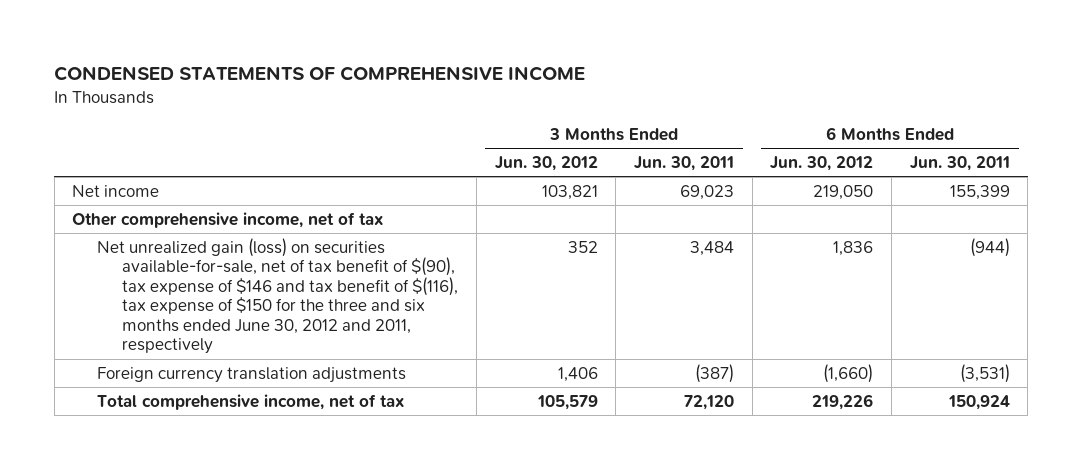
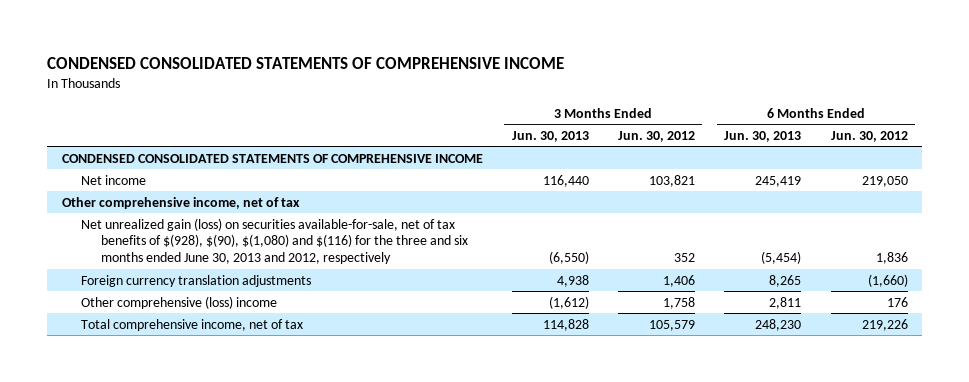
[54,66,586,82] CONDENSED STATEMENTS OF COMPREHENSIVE INCOME -> [46,56,564,69] CONDENSED CONSOLIDATED STATEMENTS OF COMPREHENSIVE INCOME
[633,156,734,172] Jun. 30, 2011 -> none
[909,156,1010,172] Jun. 30, 2011 -> none
none -> [511,130,589,142] Jun. 30, 2013
none -> [724,130,802,142] Jun. 30, 2013
none -> [61,153,483,163] CONDENSED CONSOLIDATED STATEMENTS OF COMPREHENSIVE INCOME
[97,237,459,355] Net unrealized gain (loss) on securities available-for-sale, net of tax benefit of $(90), tax expense of $146 and tax benefit of $(116), tax expense of $150 for the three and six months ended June 30, 2012 and 2011, respectively -> [81,217,468,265] Net unrealized gain (loss) on securities available-for-sale, net of tax benefits of $(928), $(90), $(1,080) and $(116) for the three and six months ended June 30, 2013 and 2012, respectively
none -> [81,295,278,309] Other comprehensive (loss) income

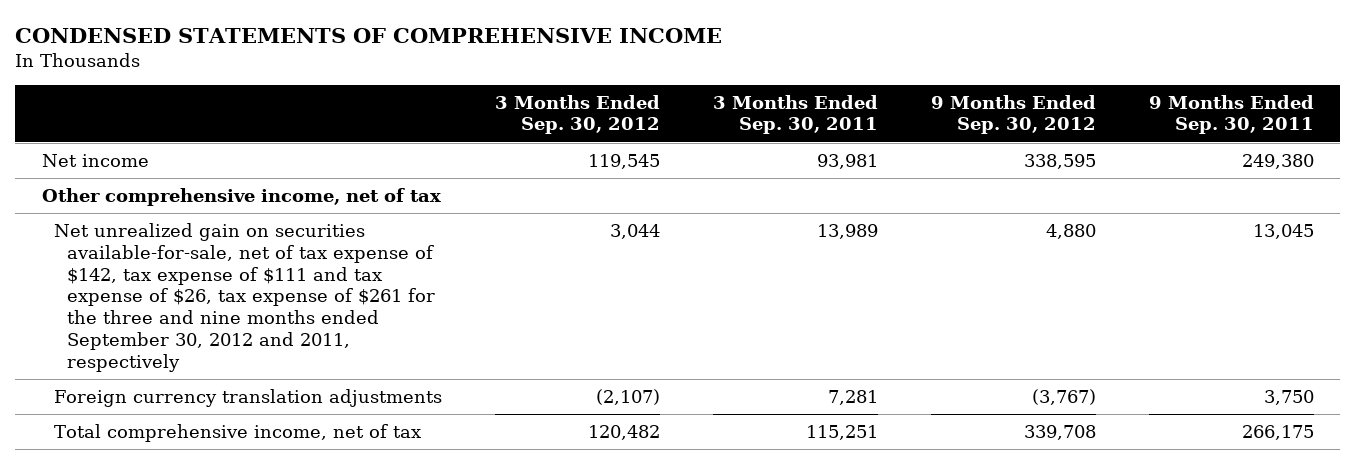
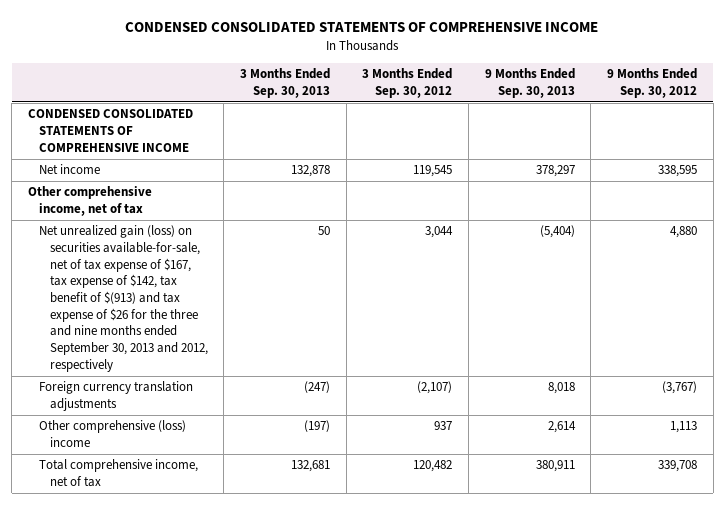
[15,27,723,43] CONDENSED STATEMENTS OF COMPREHENSIVE INCOME -> [125,21,599,32] CONDENSED CONSOLIDATED STATEMENTS OF COMPREHENSIVE INCOME
[713,94,879,135] 3 Months Ended Sep. 30, 2011 -> none
[1148,94,1314,135] 9 Months Ended Sep. 30, 2011 -> none
none -> [240,68,331,98] 3 Months Ended Sep. 30, 2013
none -> [484,68,575,98] 9 Months Ended Sep. 30, 2013
none -> [27,109,193,152] CONDENSED CONSOLIDATED STATEMENTS OF COMPREHENSIVE INCOME
[54,223,435,372] Net unrealized gain on securities available-for-sale, net of tax expense of $142, tax expense of $111 and tax expense of $26, tax expense of $261 for the three and nine months ended September 30, 2012 and 2011, respectively -> [38,225,208,372] Net unrealized gain (loss) on securities available-for-sale, net of tax expense of $167, tax expense of $142, tax benefit of $(913) and tax expense of $26 for the three and nine months ended September 30, 2013 and 2012, respectively
none -> [38,420,186,448] Other comprehensive (loss) income

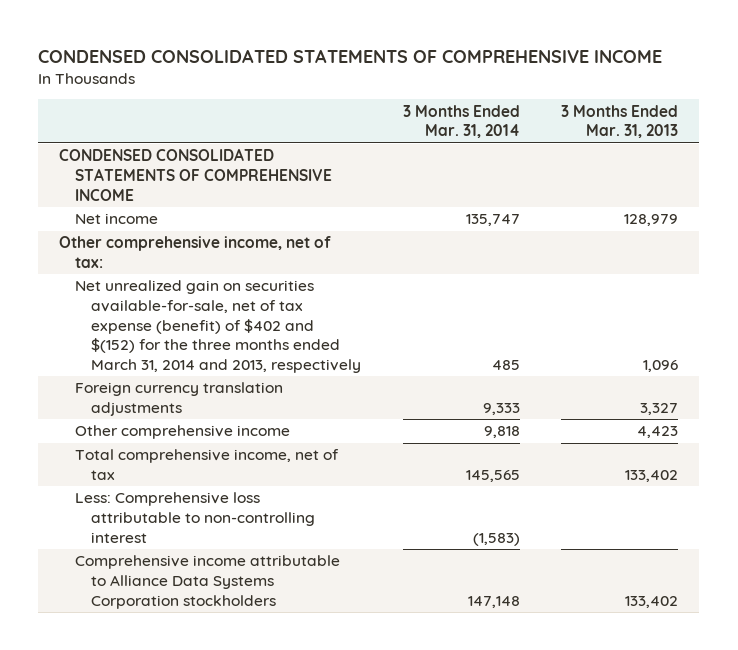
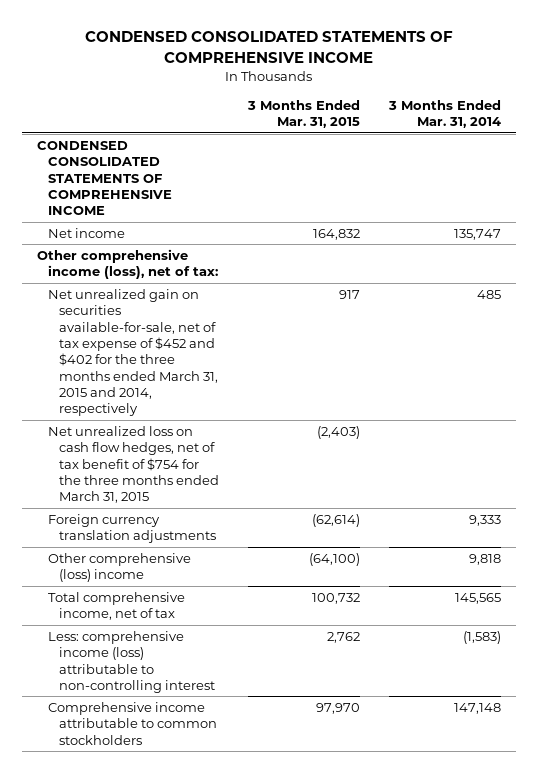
[561,104,679,139] 3 Months Ended Mar. 31, 2013 -> none
none -> [247,99,361,129] 3 Months Ended Mar. 31, 2015
[59,236,332,269] Other comprehensive income, net of tax: -> [36,248,218,280] Other comprehensive income (loss), net of tax:
[75,280,362,374] Net unrealized gain on securities available-for-sale, net of tax expense (benefit) of $402 and $(152) for the three months ended March 31, 2014 and 2013, respectively -> [47,288,218,417] Net unrealized gain on securities available-for-sale, net of tax expense of $452 and $402 for the three months ended March 31, 2015 and 2014, respectively
none -> [47,425,219,504] Net unrealized loss on cash flow hedges, net of tax benefit of $754 for the three months ended March 31, 2015
[75,425,291,440] Other comprehensive income -> [47,552,191,583] Other comprehensive (loss) income
[75,492,316,543] Less: Comprehensive loss attributable to non-controlling interest -> [47,630,215,693] Less: comprehensive income (loss) attributable to non-controlling interest
[75,555,341,609] Comprehensive income attributable to Alliance Data Systems Corporation stockholders -> [47,701,217,745] Comprehensive income attributable to common stockholders

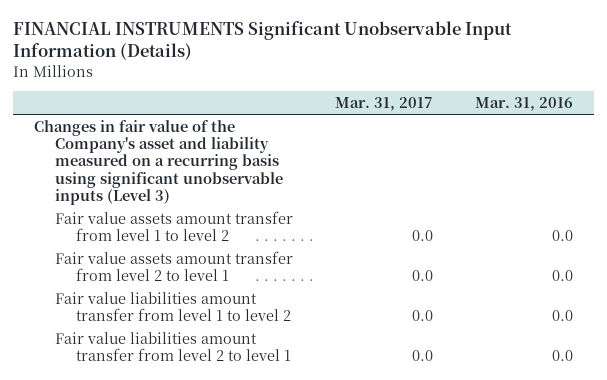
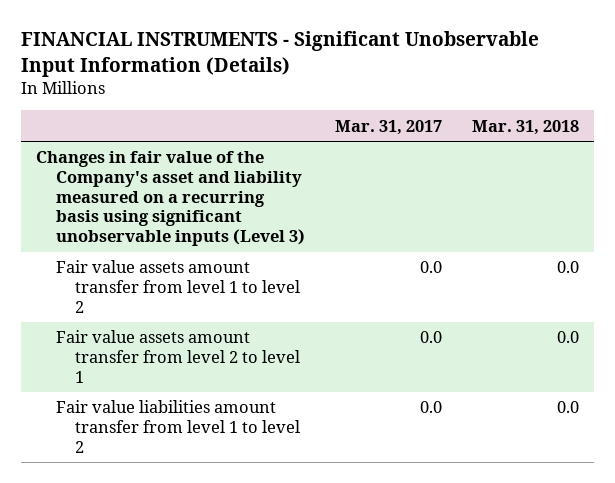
[12,21,512,61] FINANCIAL INSTRUMENTS Significant Unobservable Input Information (Details) -> [20,31,539,77] FINANCIAL INSTRUMENTS - Significant Unobservable Input Information (Details)
[474,96,573,111] Mar. 31, 2016 -> none
none -> [471,119,579,135] Mar. 31, 2018
[55,331,292,362] Fair value liabilities amount transfer from level 2 to level 1 -> none

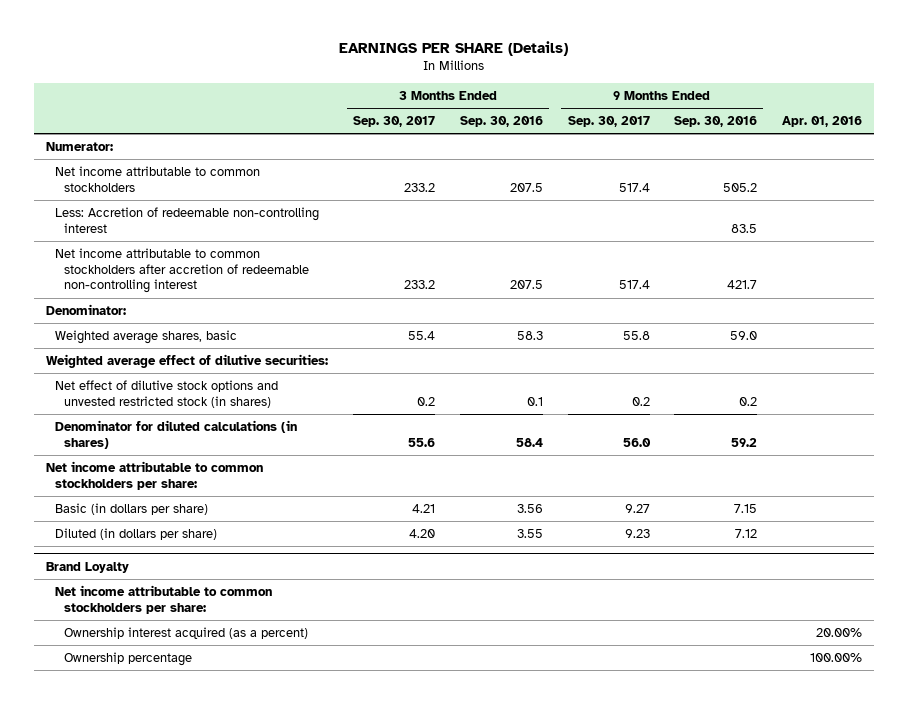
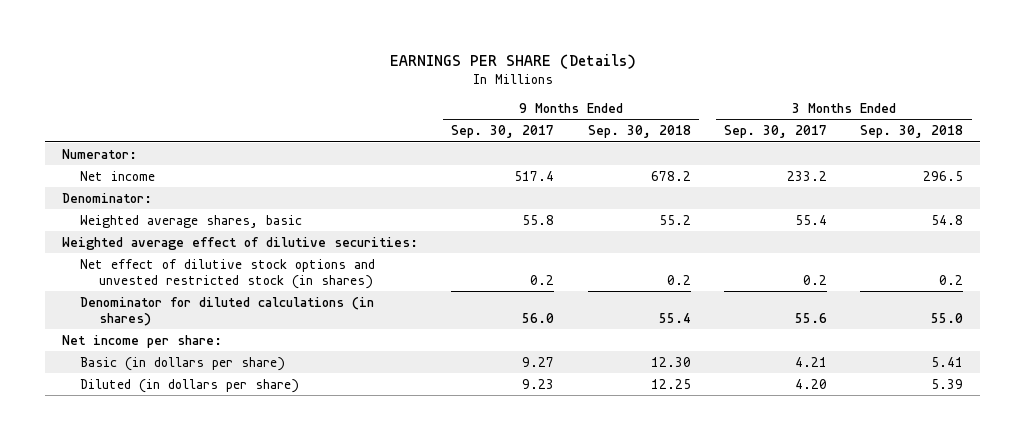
[459,115,543,127] Sep. 30, 2016 -> none
[674,115,758,127] Sep. 30, 2016 -> none
[781,115,862,127] Apr. 01, 2016 -> none
none -> [587,125,691,139] Sep. 30, 2018
none -> [860,125,964,139] Sep. 30, 2018
[55,206,320,233] Less: Accretion of redeemable non-controlling interest -> none
[55,247,309,294] Net income attributable to common stockholders after accretion of redeemable non-controlling interest -> none
[55,165,261,192] Net income attributable to common stockholders -> [80,170,156,181] Net income
[46,460,264,490] Net income attributable to common stockholders per share: -> [61,334,222,348] Net income per share:
[46,561,130,573] Brand Loyalty -> none
[55,584,273,614] Net income attributable to common stockholders per share: -> none
[63,626,308,639] Ownership interest acquired (as a percent) -> none
[63,651,192,666] Ownership percentage -> none

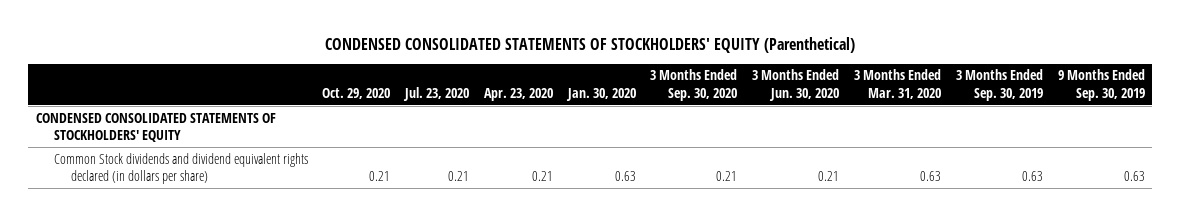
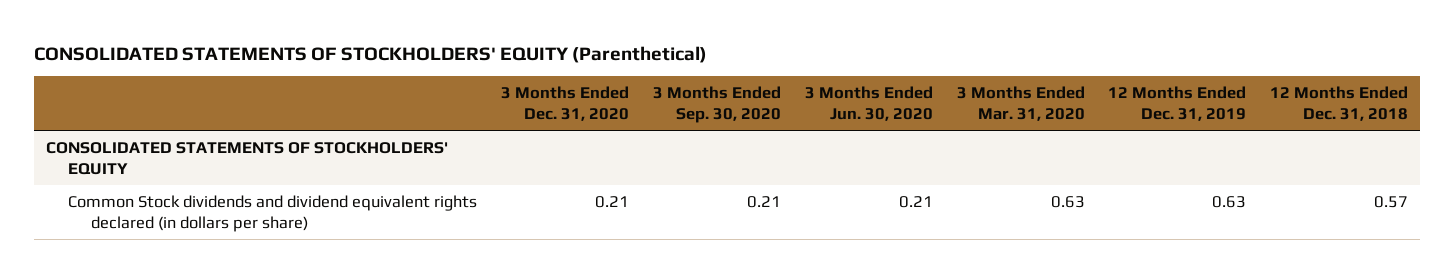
[325,36,856,53] CONDENSED CONSOLIDATED STATEMENTS OF STOCKHOLDERS' EQUITY (Parenthetical) -> [34,45,708,63] CONSOLIDATED STATEMENTS OF STOCKHOLDERS' EQUITY (Parenthetical)
[322,87,391,99] Oct. 29, 2020 -> none
[403,86,470,101] Jul. 23, 2020 -> none
[483,87,553,101] Apr. 23, 2020 -> none
[565,87,636,101] Jan. 30, 2020 -> none
[955,69,1043,101] 3 Months Ended Sep. 30, 2019 -> none
[1057,69,1145,101] 9 Months Ended Sep. 30, 2019 -> none
none -> [501,86,630,122] 3 Months Ended Dec. 31, 2020
none -> [1108,86,1247,122] 12 Months Ended Dec. 31, 2019
none -> [1270,86,1409,122] 12 Months Ended Dec. 31, 2018
[35,112,276,143] CONDENSED CONSOLIDATED STATEMENTS OF STOCKHOLDERS' EQUITY -> [46,141,449,176] CONSOLIDATED STATEMENTS OF STOCKHOLDERS' EQUITY

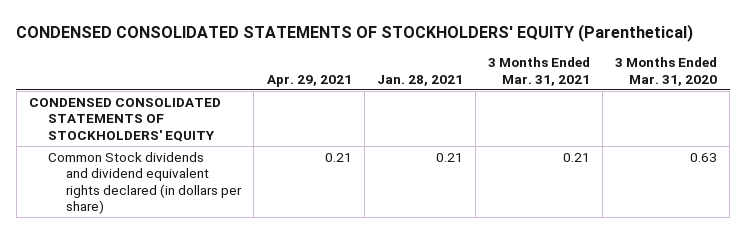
[34,45,708,63] CONSOLIDATED STATEMENTS OF STOCKHOLDERS' EQUITY (Parenthetical) -> [16,23,694,42] CONDENSED CONSOLIDATED STATEMENTS OF STOCKHOLDERS' EQUITY (Parenthetical)
[501,86,630,122] 3 Months Ended Dec. 31, 2020 -> none
[652,86,781,124] 3 Months Ended Sep. 30, 2020 -> none
[804,86,933,122] 3 Months Ended Jun. 30, 2020 -> none
[1108,86,1247,122] 12 Months Ended Dec. 31, 2019 -> none
[1270,86,1409,122] 12 Months Ended Dec. 31, 2018 -> none
none -> [266,74,352,87] Apr. 29, 2021
none -> [376,74,463,86] Jan. 28, 2021
none -> [488,57,591,86] 3 Months Ended Mar. 31, 2021
[46,141,449,176] CONSOLIDATED STATEMENTS OF STOCKHOLDERS' EQUITY -> [28,98,221,142] CONDENSED CONSOLIDATED STATEMENTS OF STOCKHOLDERS' EQUITY

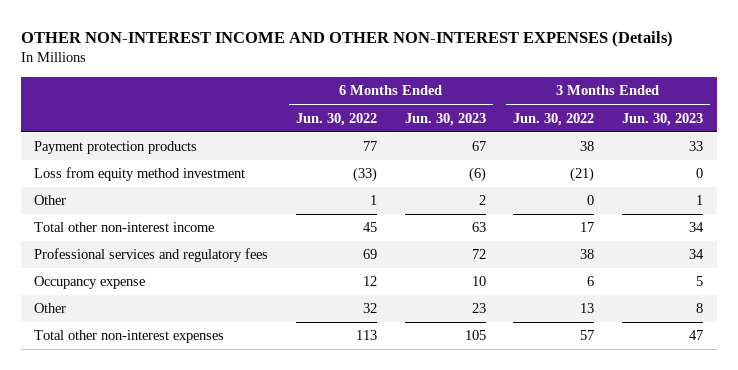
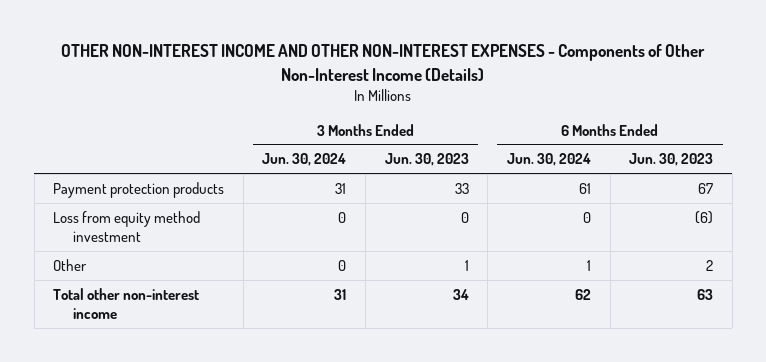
[20,30,673,47] OTHER NON-INTEREST INCOME AND OTHER NON-INTEREST EXPENSES (Details) -> [61,44,706,81] OTHER NON-INTEREST INCOME AND OTHER NON-INTEREST EXPENSES - Components of Other Non-Interest Income (Details)
[296,112,378,126] Jun. 30, 2022 -> none
[513,112,595,126] Jun. 30, 2022 -> none
none -> [262,153,347,167] Jun. 30, 2024
none -> [506,153,591,167] Jun. 30, 2024
[34,248,269,263] Professional services and regulatory fees -> none
[34,276,146,290] Occupancy expense -> none
[34,303,67,314] Other -> none
[34,330,225,344] Total other non-interest expenses -> none

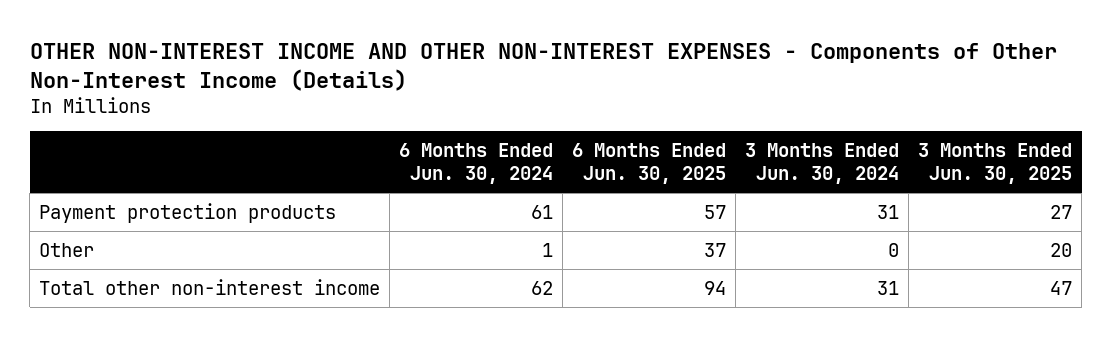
[384,153,469,167] Jun. 30, 2023 -> none
[629,153,714,167] Jun. 30, 2023 -> none
none -> [572,143,727,185] 6 Months Ended Jun. 30, 2025
none -> [918,143,1073,185] 3 Months Ended Jun. 30, 2025
[53,210,201,242] Loss from equity method investment -> none

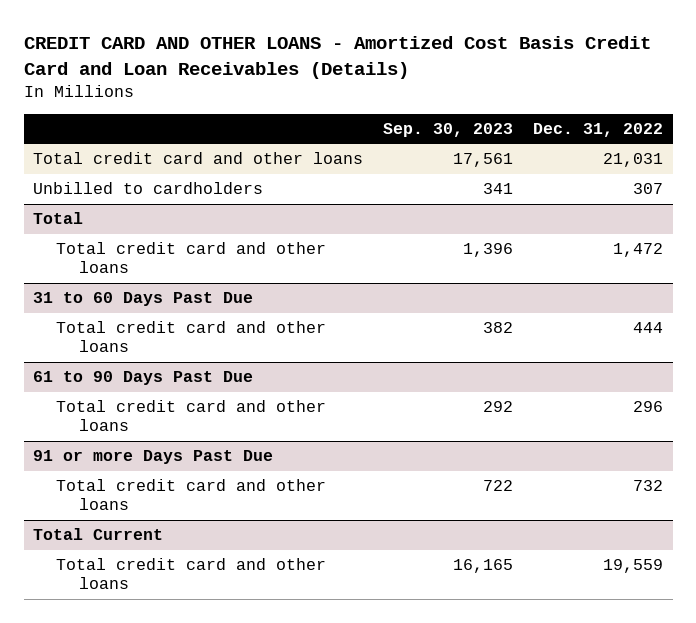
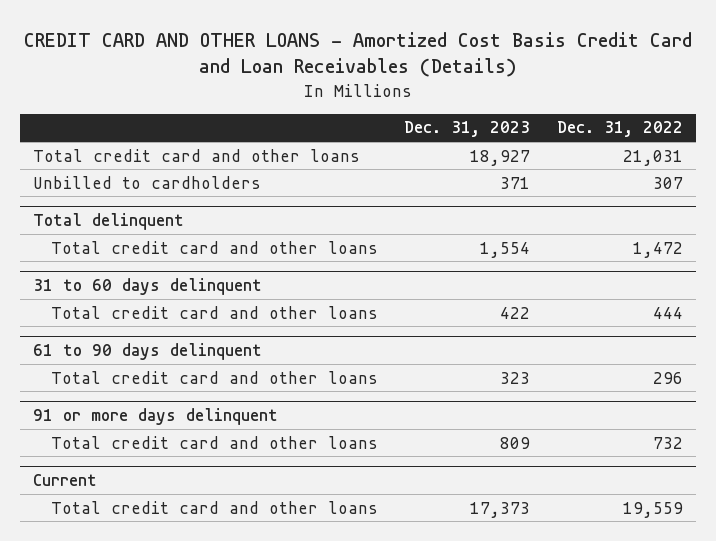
[383,122,514,137] Sep. 30, 2023 -> none
none -> [404,121,531,138] Dec. 31, 2023
[33,212,84,225] Total -> [33,213,185,231] Total delinquent
[33,292,254,307] 31 to 60 Days Past Due -> [33,278,263,296] 31 to 60 days delinquent
[33,371,254,386] 61 to 90 Days Past Due -> [33,343,263,361] 61 to 90 days delinquent
[33,450,274,465] 91 or more Days Past Due -> [33,408,279,426] 91 or more days delinquent
[33,528,164,541] Total Current -> [33,474,98,487] Current

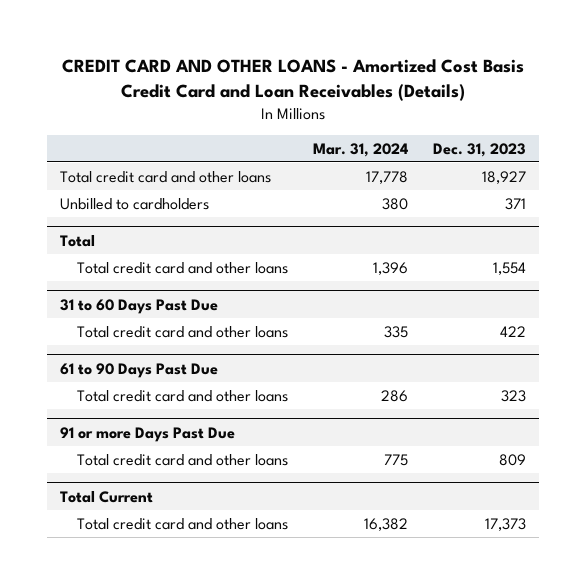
[556,121,683,138] Dec. 31, 2022 -> none
none -> [313,142,409,157] Mar. 31, 2024
[33,213,185,231] Total delinquent -> [59,234,95,247] Total
[33,278,263,296] 31 to 60 days delinquent -> [59,298,218,314] 31 to 60 Days Past Due
[33,343,263,361] 61 to 90 days delinquent -> [59,362,218,378] 61 to 90 Days Past Due
[33,408,279,426] 91 or more days delinquent -> [59,426,235,442] 91 or more Days Past Due
[33,474,98,487] Current -> [59,490,153,503] Total Current

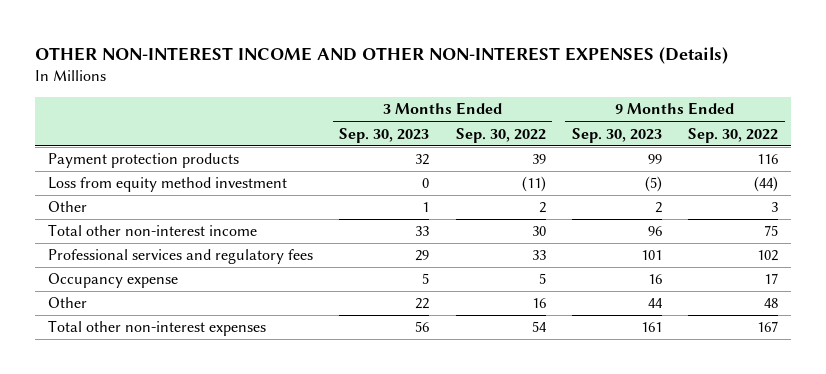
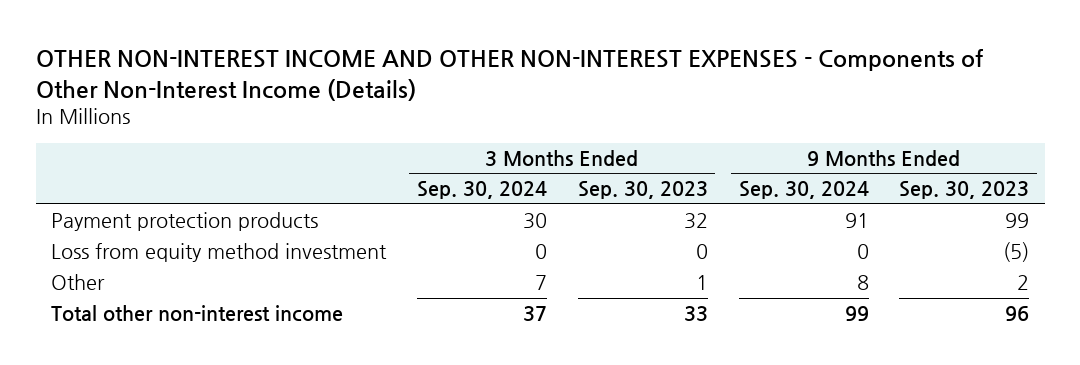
[35,46,729,64] OTHER NON-INTEREST INCOME AND OTHER NON-INTEREST EXPENSES (Details) -> [35,49,984,101] OTHER NON-INTEREST INCOME AND OTHER NON-INTEREST EXPENSES - Components of Other Non-Interest Income (Details)
[455,127,546,143] Sep. 30, 2022 -> none
[688,127,779,143] Sep. 30, 2022 -> none
none -> [416,181,547,200] Sep. 30, 2024
none -> [738,181,869,200] Sep. 30, 2024
[48,249,314,265] Professional services and regulatory fees -> none
[48,273,179,289] Occupancy expense -> none
[48,297,88,309] Other -> none
[48,320,267,337] Total other non-interest expenses -> none

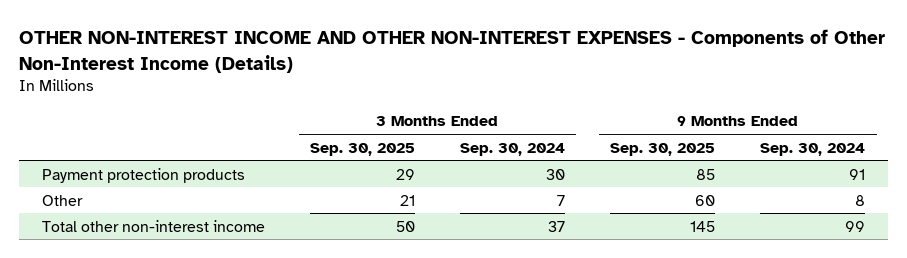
[577,181,708,200] Sep. 30, 2023 -> none
[899,181,1030,200] Sep. 30, 2023 -> none
none -> [309,142,415,156] Sep. 30, 2025
none -> [610,142,716,156] Sep. 30, 2025
[51,243,388,263] Loss from equity method investment -> none

